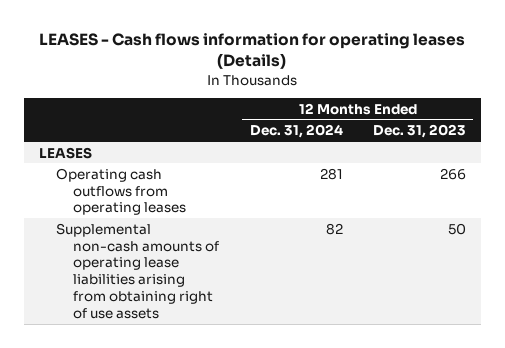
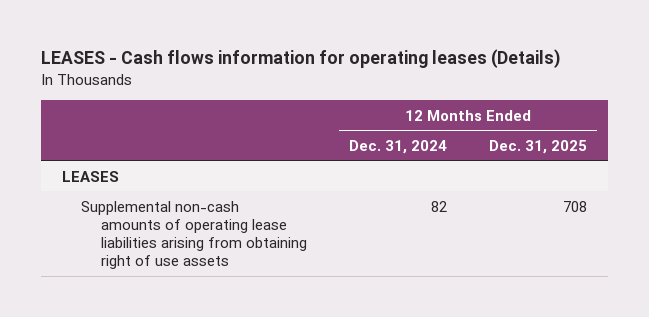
[372,124,466,139] Dec. 31, 2023 -> none
none -> [488,139,587,154] Dec. 31, 2025
[55,167,187,216] Operating cash outflows from operating leases -> none

